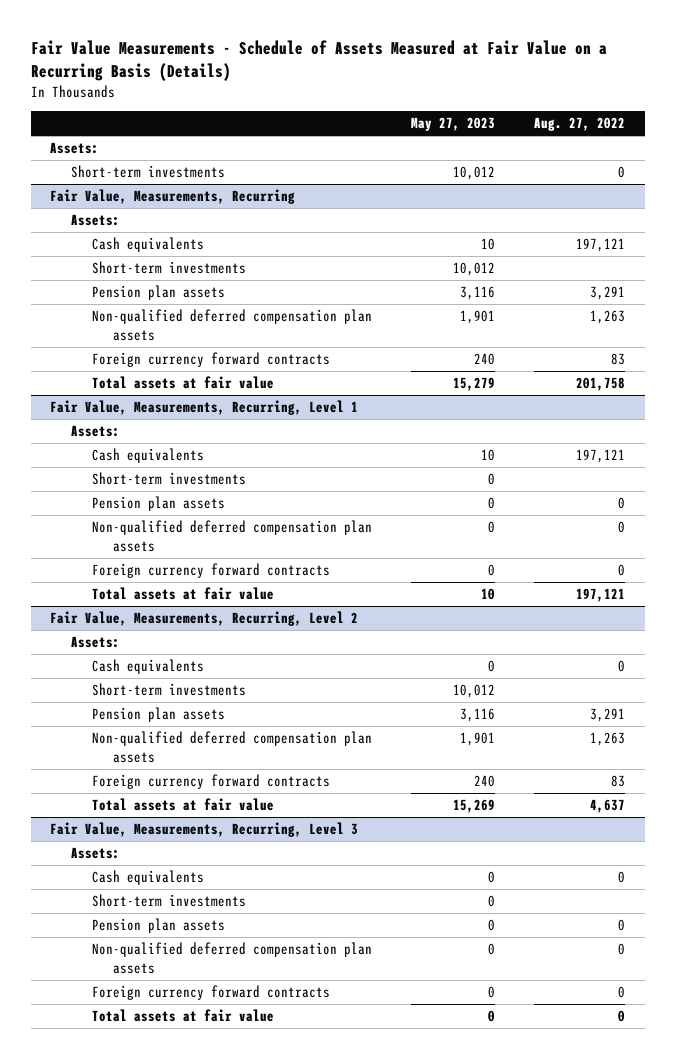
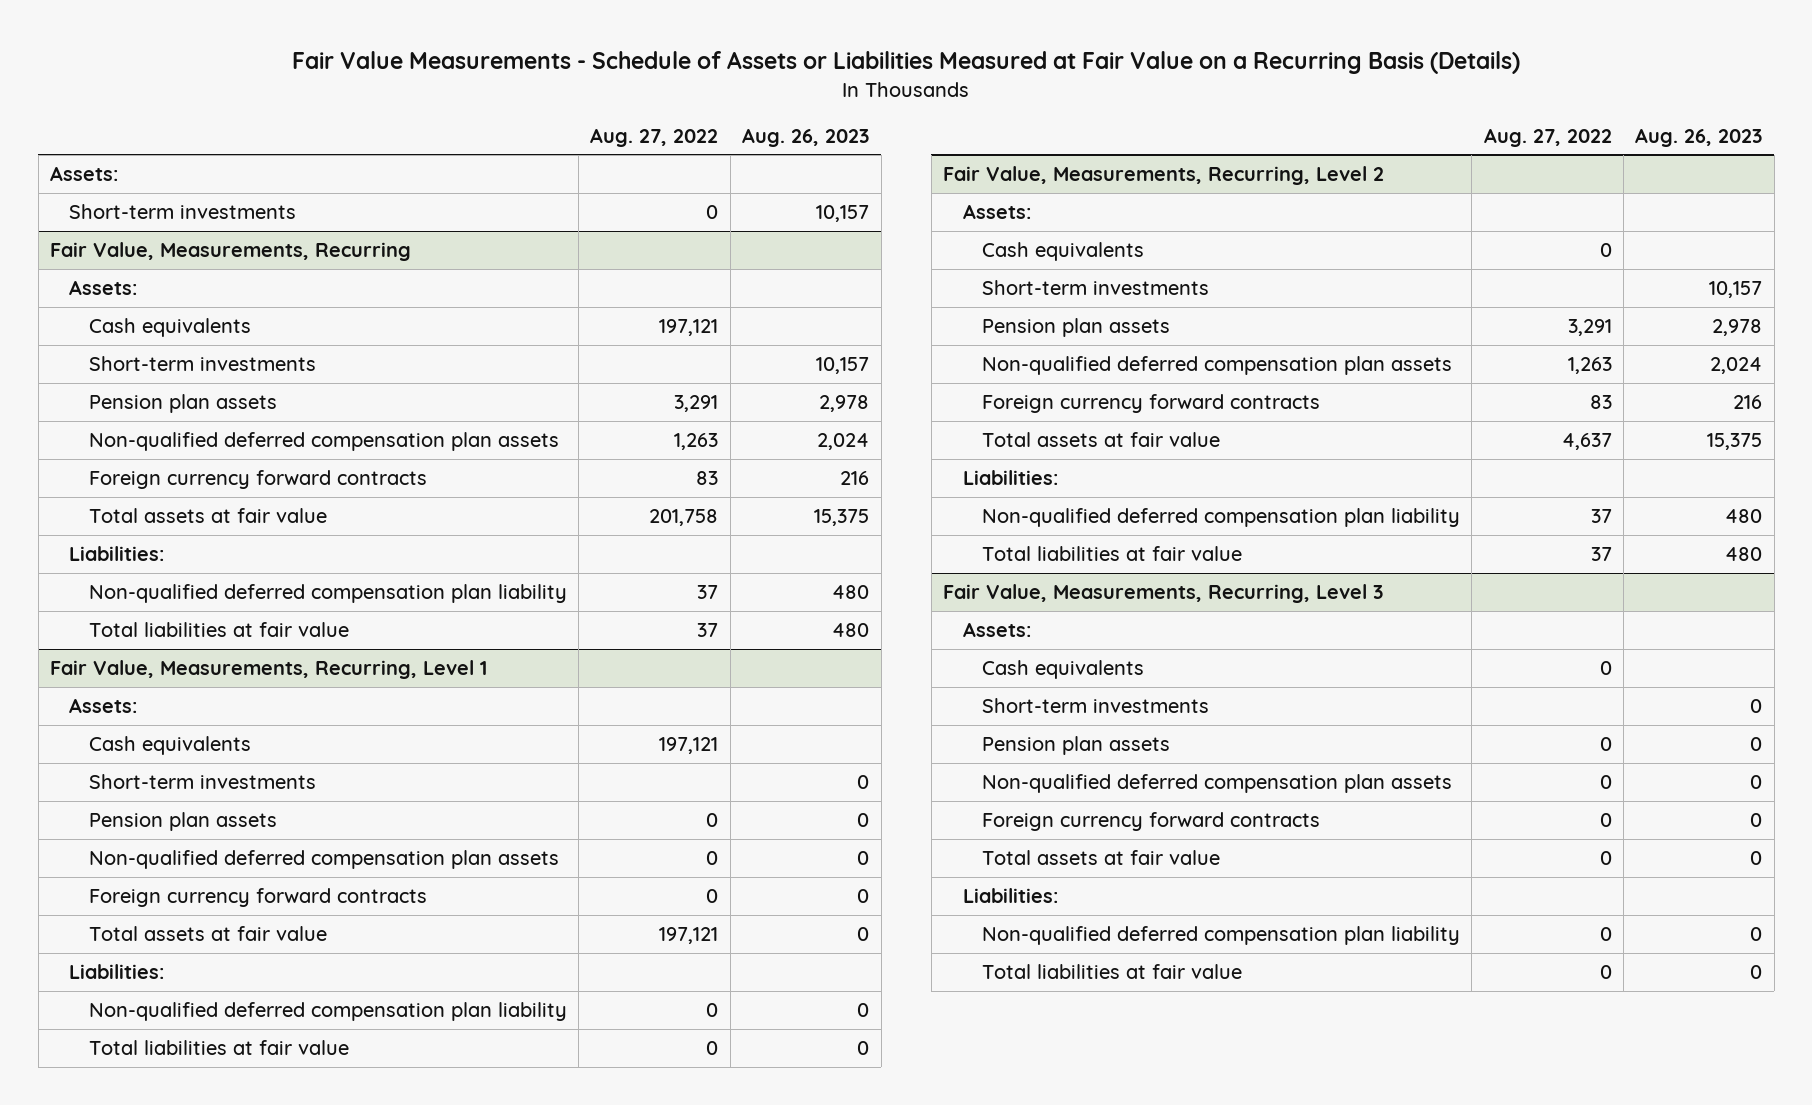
[31,39,608,81] Fair Value Measurements - Schedule of Assets Measured at Fair Value on a Recurring Basis (Details) -> [292,51,1521,75] Fair Value Measurements - Schedule of Assets or Liabilities Measured at Fair Value on a Recurring Basis (Details)
[411,117,496,132] May 27, 2023 -> none
none -> [742,127,870,147] Aug. 26, 2023
none -> [69,545,165,561] Liabilities:
none -> [88,583,567,603] Non-qualified deferred compensation plan liability
none -> [88,621,349,637] Total liabilities at fair value
none -> [69,963,165,979] Liabilities:
none -> [88,1001,567,1021] Non-qualified deferred compensation plan liability
none -> [88,1039,349,1055] Total liabilities at fair value
none -> [962,469,1058,485] Liabilities:
none -> [981,507,1460,527] Non-qualified deferred compensation plan liability
none -> [981,545,1242,561] Total liabilities at fair value
none -> [962,887,1058,903] Liabilities:
none -> [981,925,1460,945] Non-qualified deferred compensation plan liability
none -> [981,963,1242,979] Total liabilities at fair value

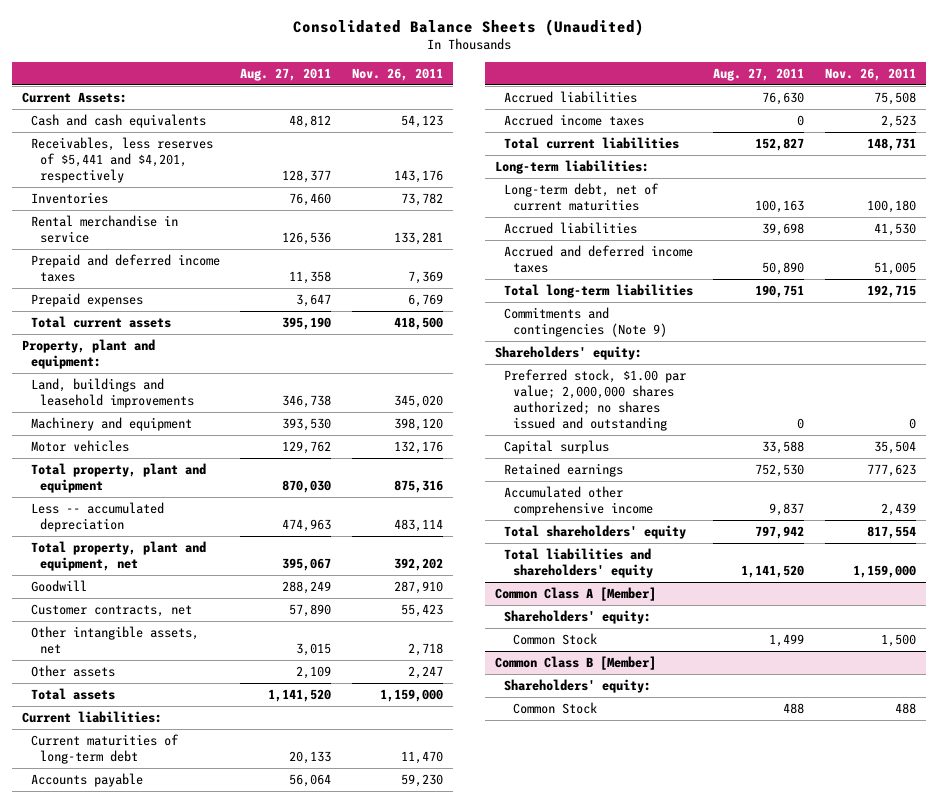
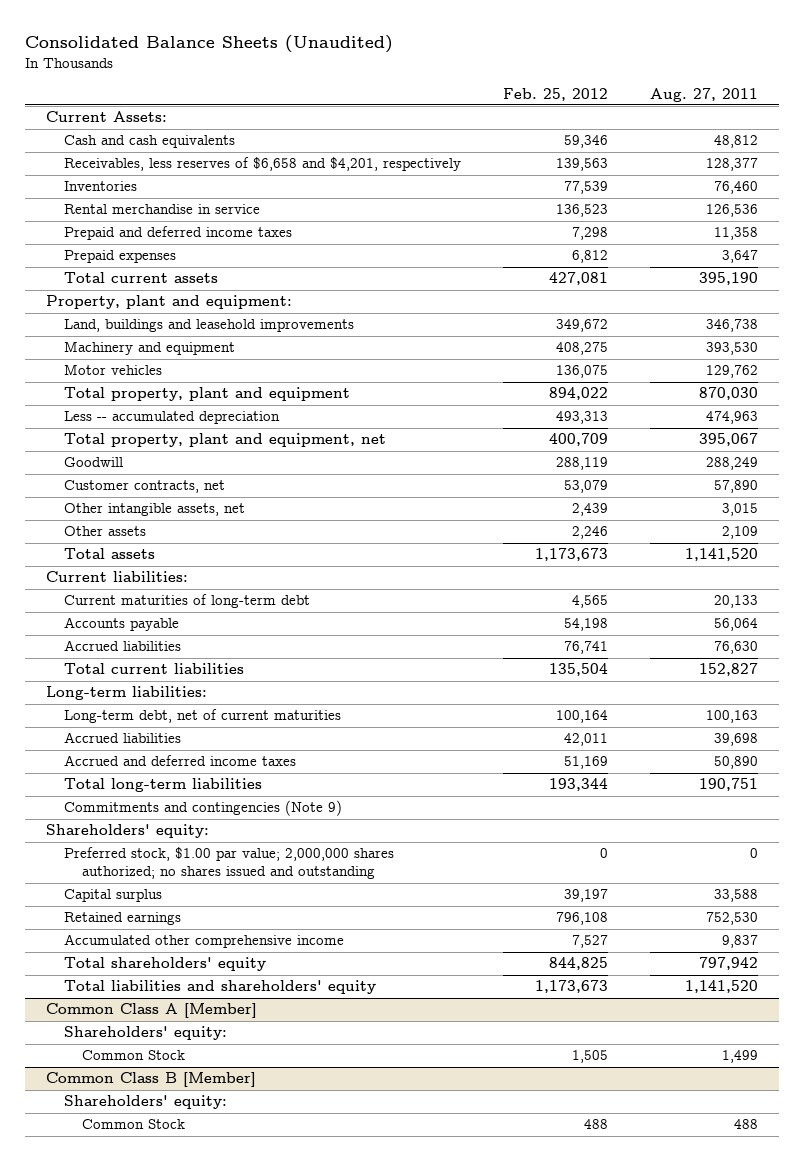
[351,68,443,82] Nov. 26, 2011 -> none
none -> [502,87,608,101] Feb. 25, 2012
[31,136,214,183] Receivables, less reserves of $5,441 and $4,201, respectively -> [63,157,461,172] Receivables, less reserves of $6,658 and $4,201, respectively
[504,113,645,126] Accrued income taxes -> none

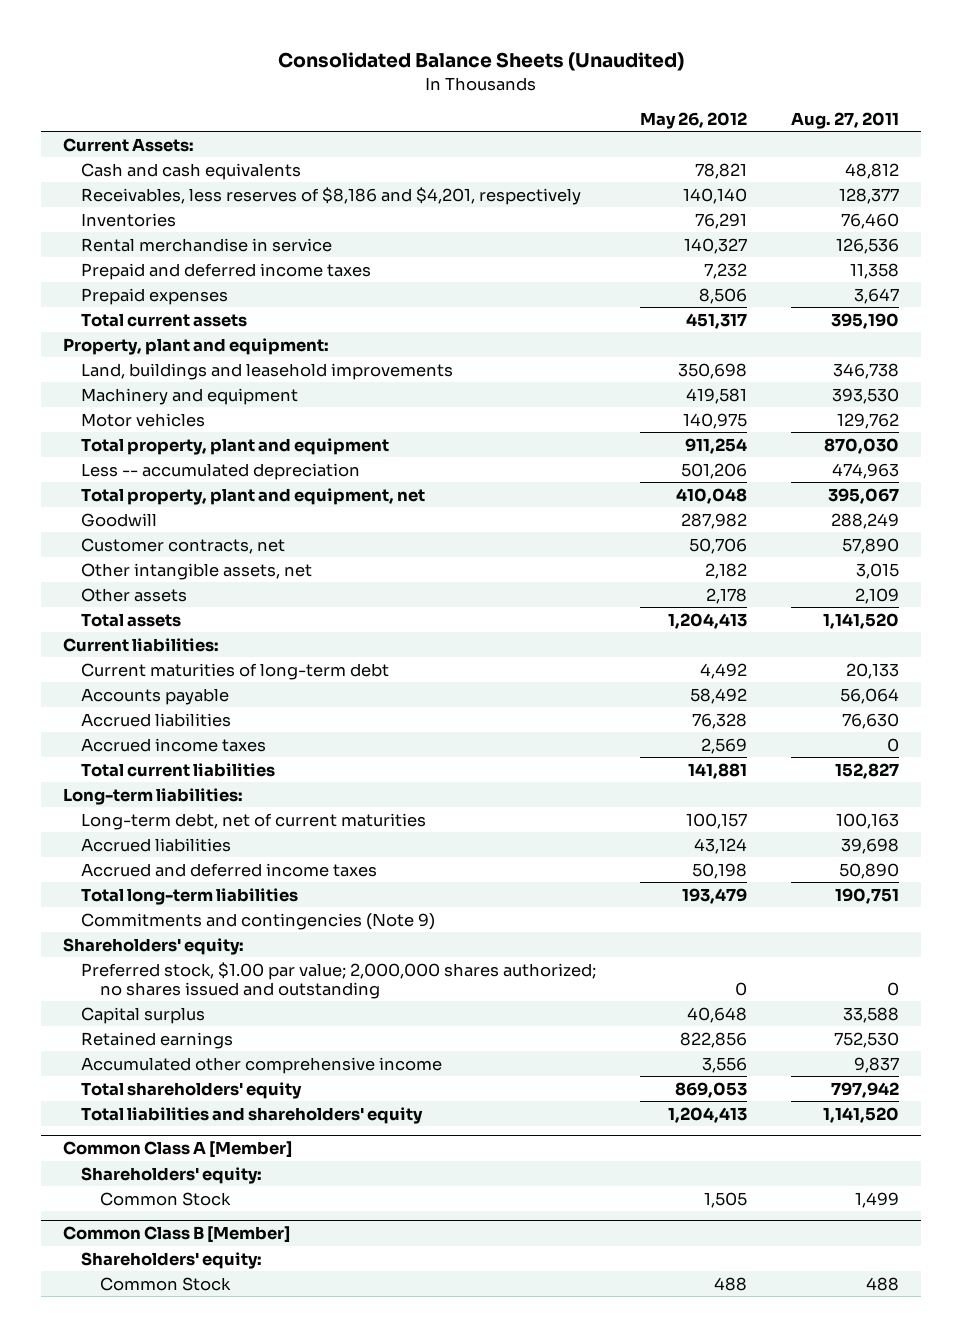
[502,87,608,101] Feb. 25, 2012 -> none
none -> [640,111,748,129] May 26, 2012
[63,157,461,172] Receivables, less reserves of $6,658 and $4,201, respectively -> [81,186,582,205] Receivables, less reserves of $8,186 and $4,201, respectively
none -> [81,737,267,752] Accrued income taxes

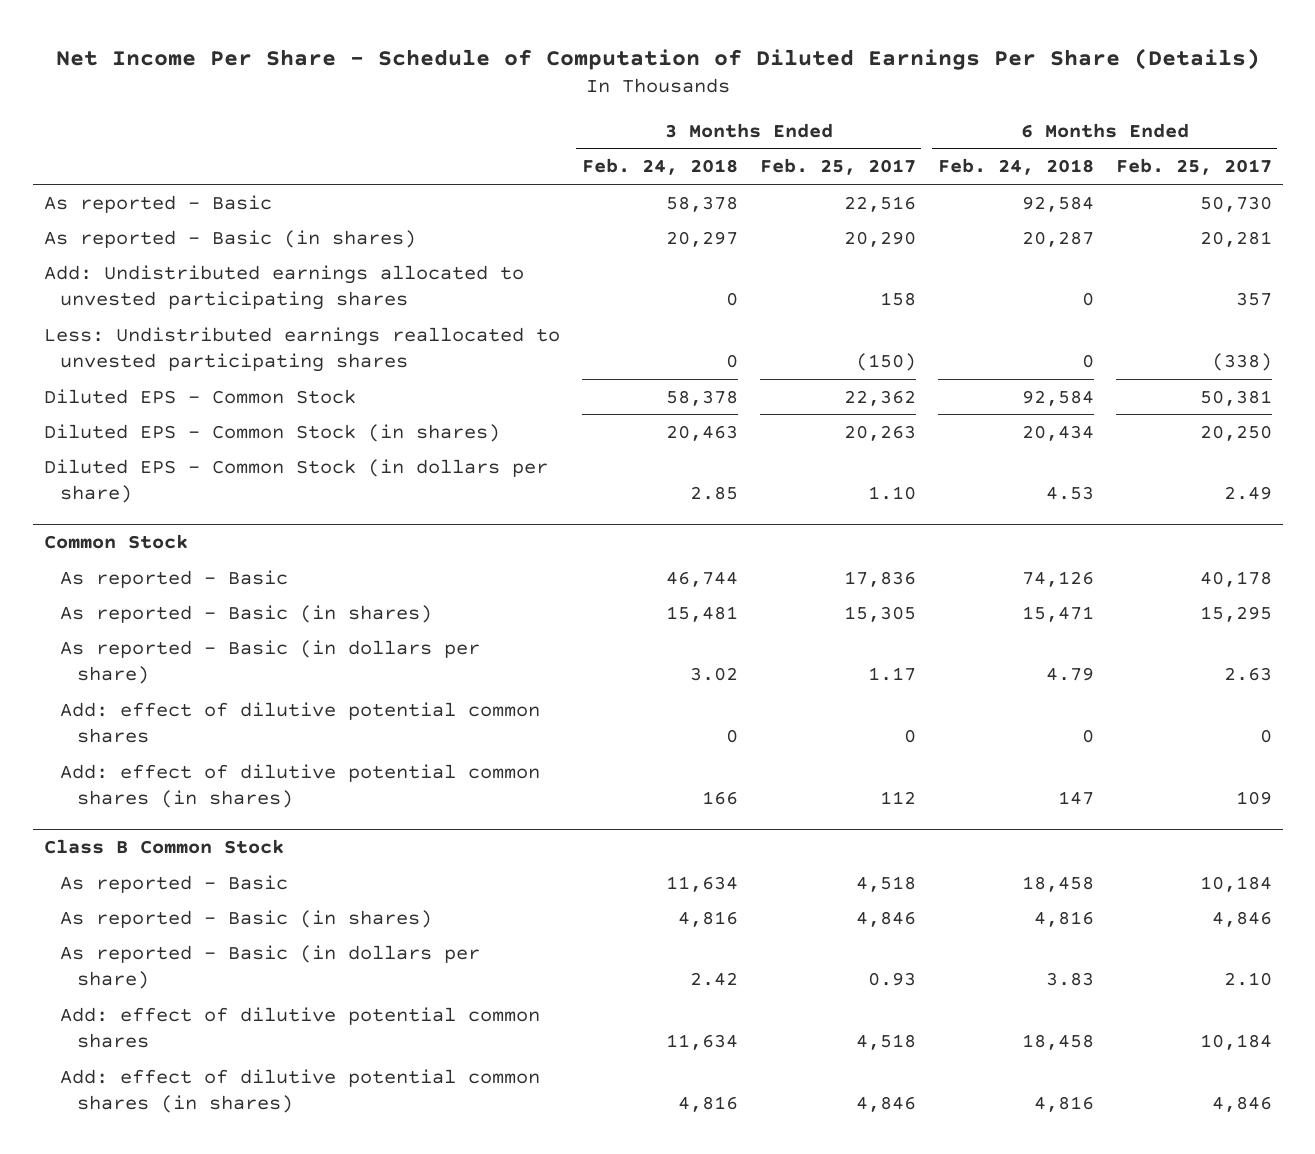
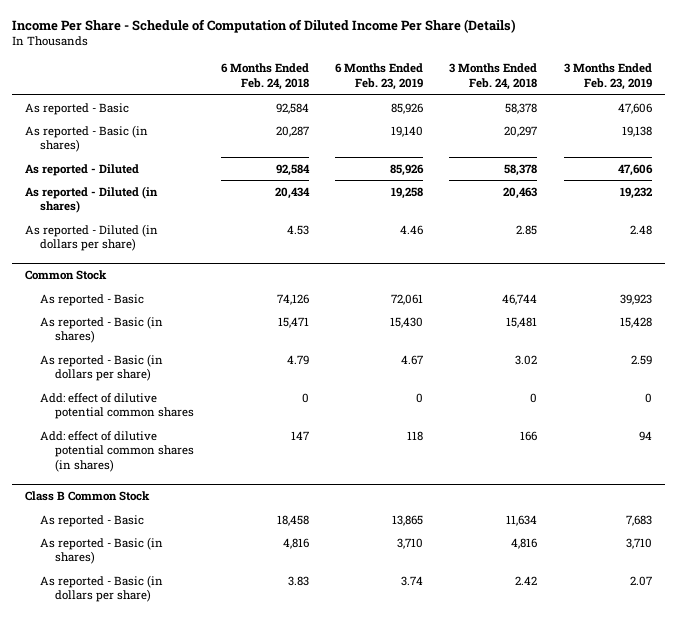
[55,47,1260,70] Net Income Per Share - Schedule of Computation of Diluted Earnings Per Share (Details) -> [12,18,517,33] Income Per Share - Schedule of Computation of Diluted Income Per Share (Details)
[759,158,916,176] Feb. 25, 2017 -> none
[1115,158,1272,176] Feb. 25, 2017 -> none
none -> [335,63,424,91] 6 Months Ended Feb. 23, 2019
none -> [563,63,652,91] 3 Months Ended Feb. 23, 2019
[43,264,524,311] Add: Undistributed earnings allocated to unvested participating shares -> none
[43,326,560,373] Less: Undistributed earnings reallocated to unvested participating shares -> none
[43,388,356,404] Diluted EPS - Common Stock -> [25,163,140,176] As reported - Diluted
[43,423,500,442] Diluted EPS - Common Stock (in shares) -> [25,185,159,214] As reported - Diluted (in shares)
[43,458,548,504] Diluted EPS - Common Stock (in dollars per share) -> [25,223,159,252] As reported - Diluted (in dollars per share)
[60,1006,541,1049] Add: effect of dilutive potential common shares -> none
[60,1068,541,1114] Add: effect of dilutive potential common shares (in shares) -> none

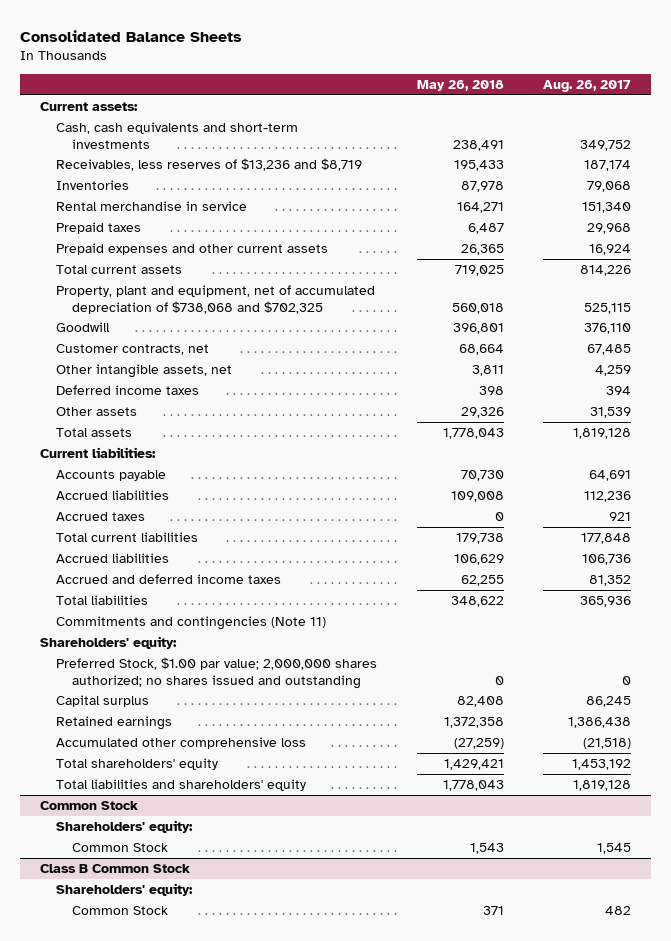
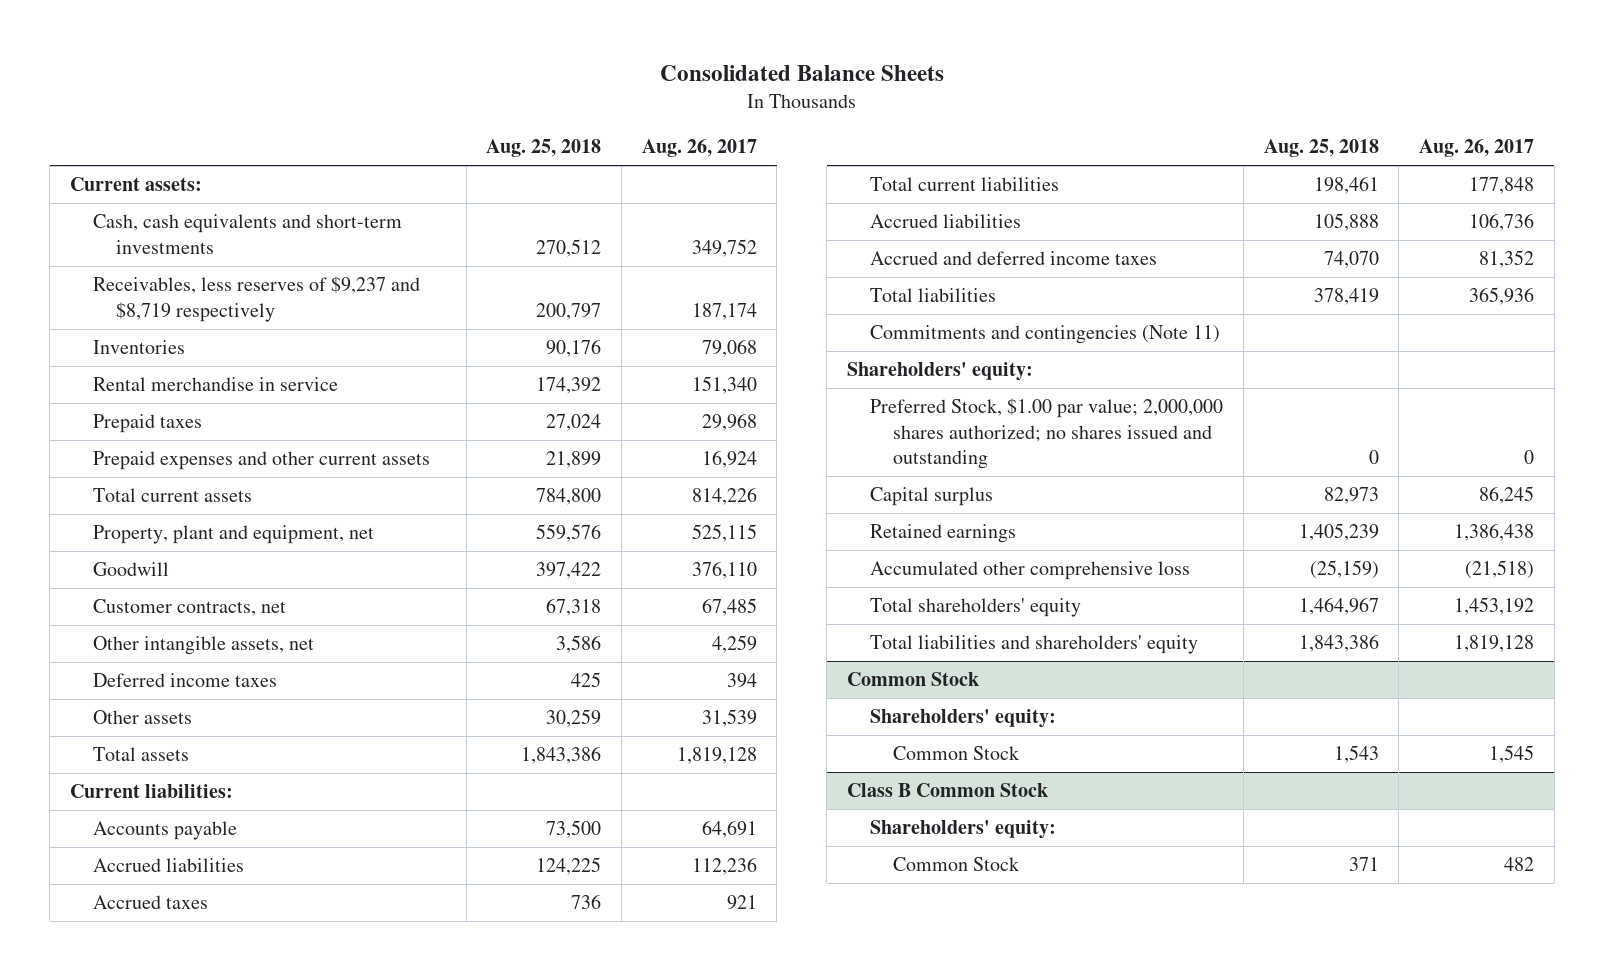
[416,80,504,92] May 26, 2018 -> none
none -> [486,139,602,158] Aug. 25, 2018
[55,158,362,172] Receivables, less reserves of $13,236 and $8,719 -> [92,276,420,322] Receivables, less reserves of $9,237 and $8,719 respectively
[55,285,375,314] Property, plant and equipment, net of accumulated depreciation of $738,068 and $702,325 -> [92,525,374,545] Property, plant and equipment, net

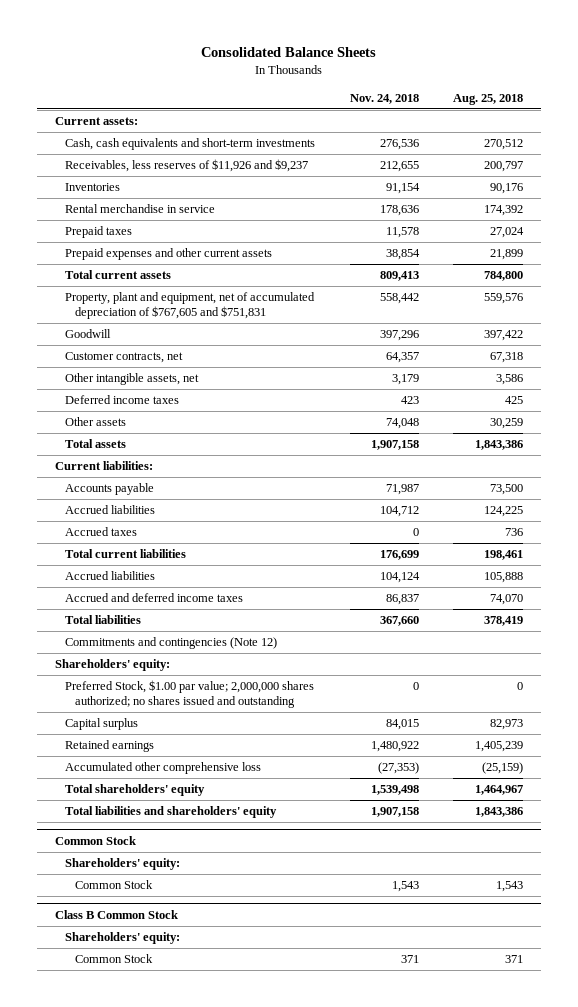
[641,139,757,158] Aug. 26, 2017 -> none
none -> [349,93,419,104] Nov. 24, 2018
[92,276,420,322] Receivables, less reserves of $9,237 and $8,719 respectively -> [64,159,308,173] Receivables, less reserves of $11,926 and $9,237
[92,525,374,545] Property, plant and equipment, net -> [64,292,315,320] Property, plant and equipment, net of accumulated depreciation of $767,605 and $751,831
[870,325,1221,345] Commitments and contingencies (Note 11) -> [64,637,277,650] Commitments and contingencies (Note 12)

